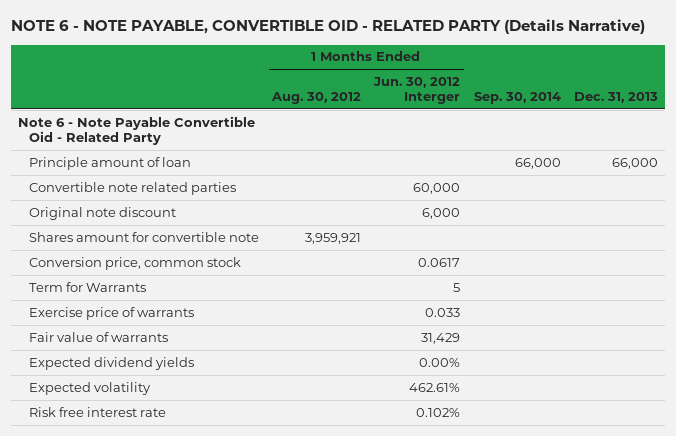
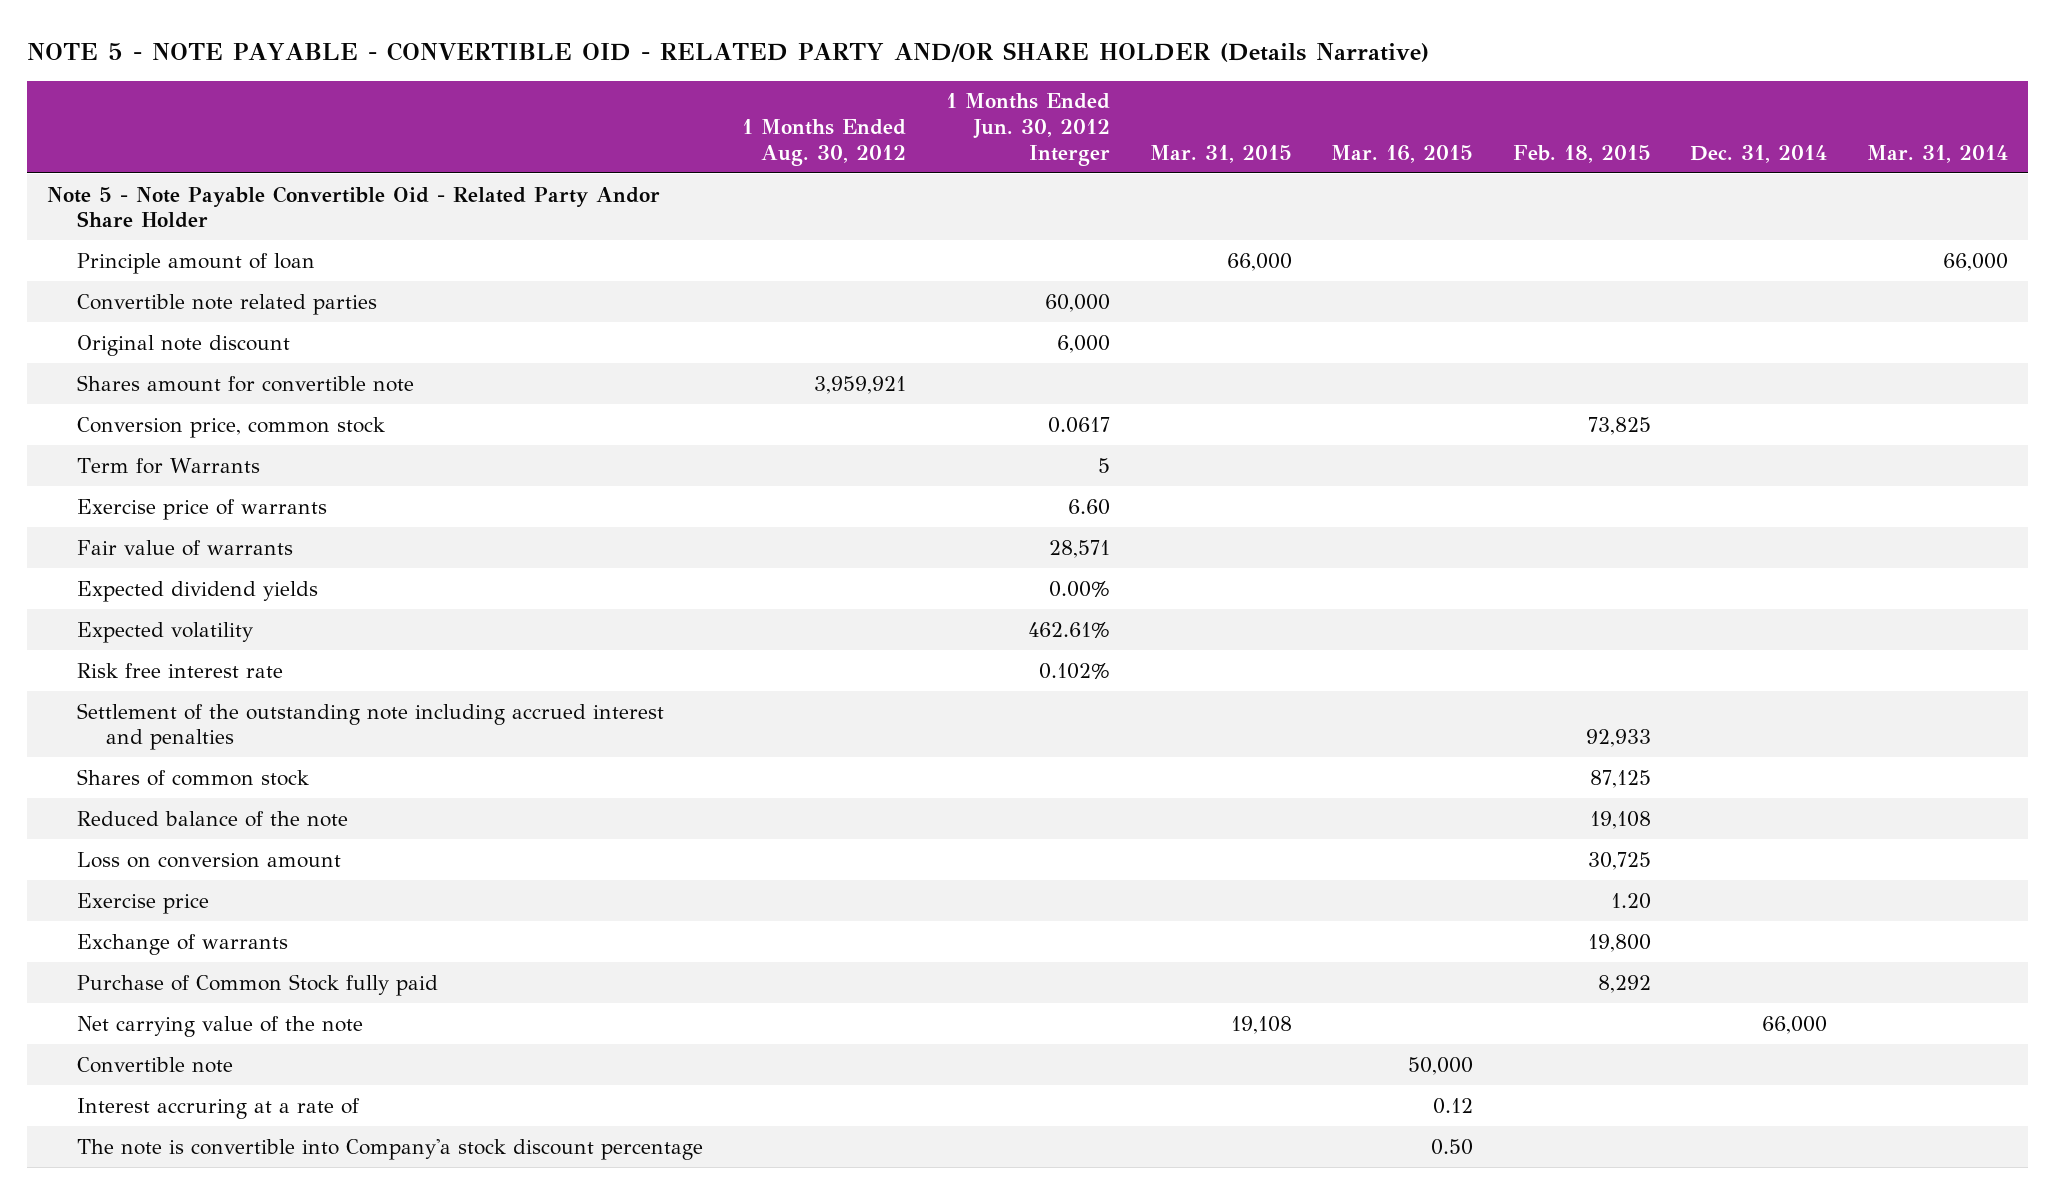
[10,19,645,35] NOTE 6 - NOTE PAYABLE, CONVERTIBLE OID - RELATED PARTY (Details Narrative) -> [27,41,1430,62] NOTE 5 - NOTE PAYABLE - CONVERTIBLE OID - RELATED PARTY AND/OR SHARE HOLDER (Details Narrative)
[473,92,561,105] Sep. 30, 2014 -> none
[574,92,659,104] Dec. 31, 2013 -> none
none -> [1149,144,1292,163] Mar. 31, 2015
none -> [1331,144,1474,163] Mar. 16, 2015
none -> [1512,144,1651,163] Feb. 18, 2015
none -> [1690,144,1828,163] Dec. 31, 2014
none -> [1866,144,2008,163] Mar. 31, 2014
[17,115,255,145] Note 6 - Note Payable Convertible Oid - Related Party -> [47,185,661,229] Note 5 - Note Payable Convertible Oid - Related Party Andor Share Holder
[425,307,461,317] 0.033 -> [1067,498,1110,515] 6.60
[421,332,461,344] 31,429 -> [1048,539,1110,558] 28,571
none -> [76,702,664,751] Settlement of the outstanding note including accrued interest and penalties
none -> [76,768,309,786] Shares of common stock
none -> [76,810,348,827] Reduced balance of the note
none -> [76,851,341,868] Loss on conversion amount
none -> [76,892,209,914] Exercise price
none -> [76,933,288,955] Exchange of warrants
none -> [76,973,438,996] Purchase of Common Stock fully paid
none -> [76,1015,363,1037] Net carrying value of the note
none -> [76,1056,233,1073] Convertible note
none -> [76,1097,360,1119] Interest accruring at a rate of
none -> [76,1138,703,1160] The note is convertible into Company'a stock discount percentage

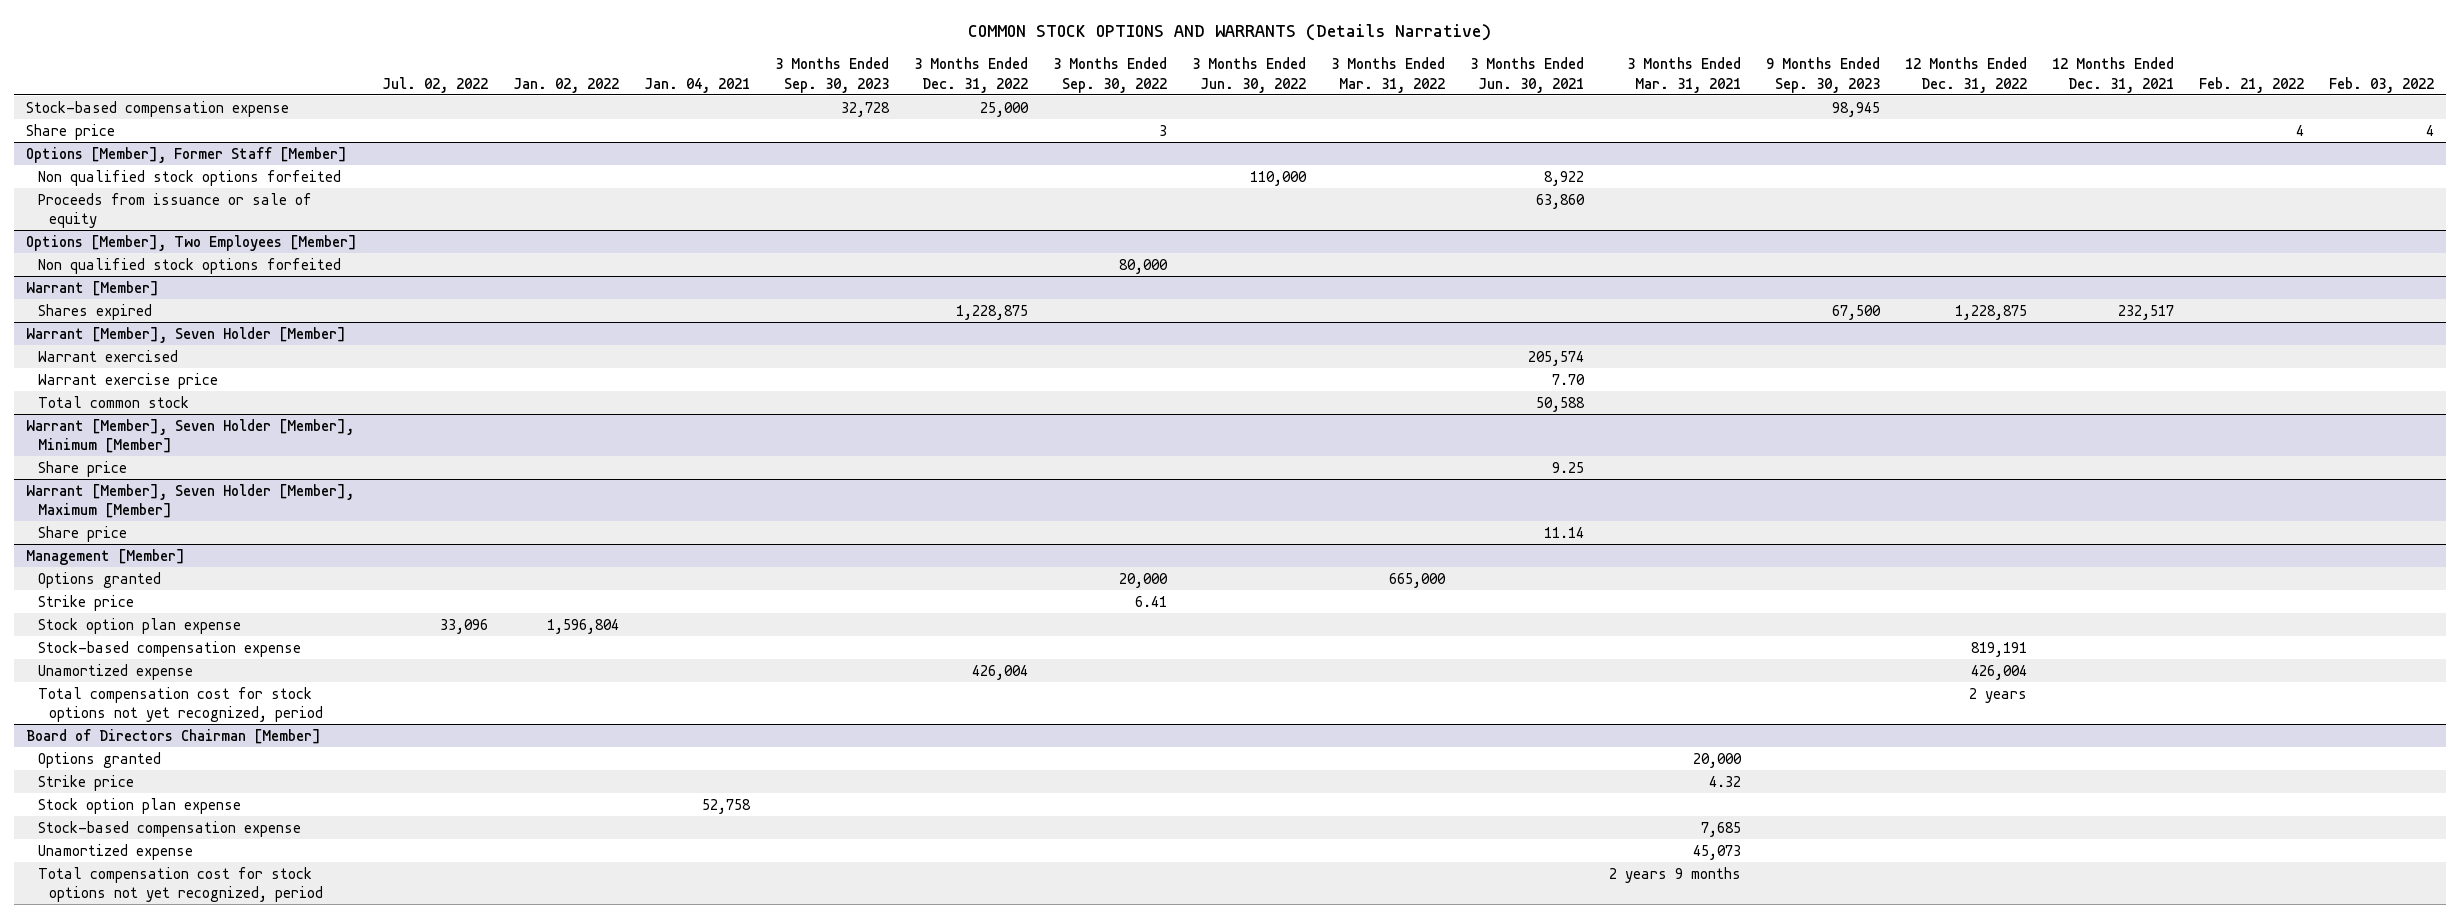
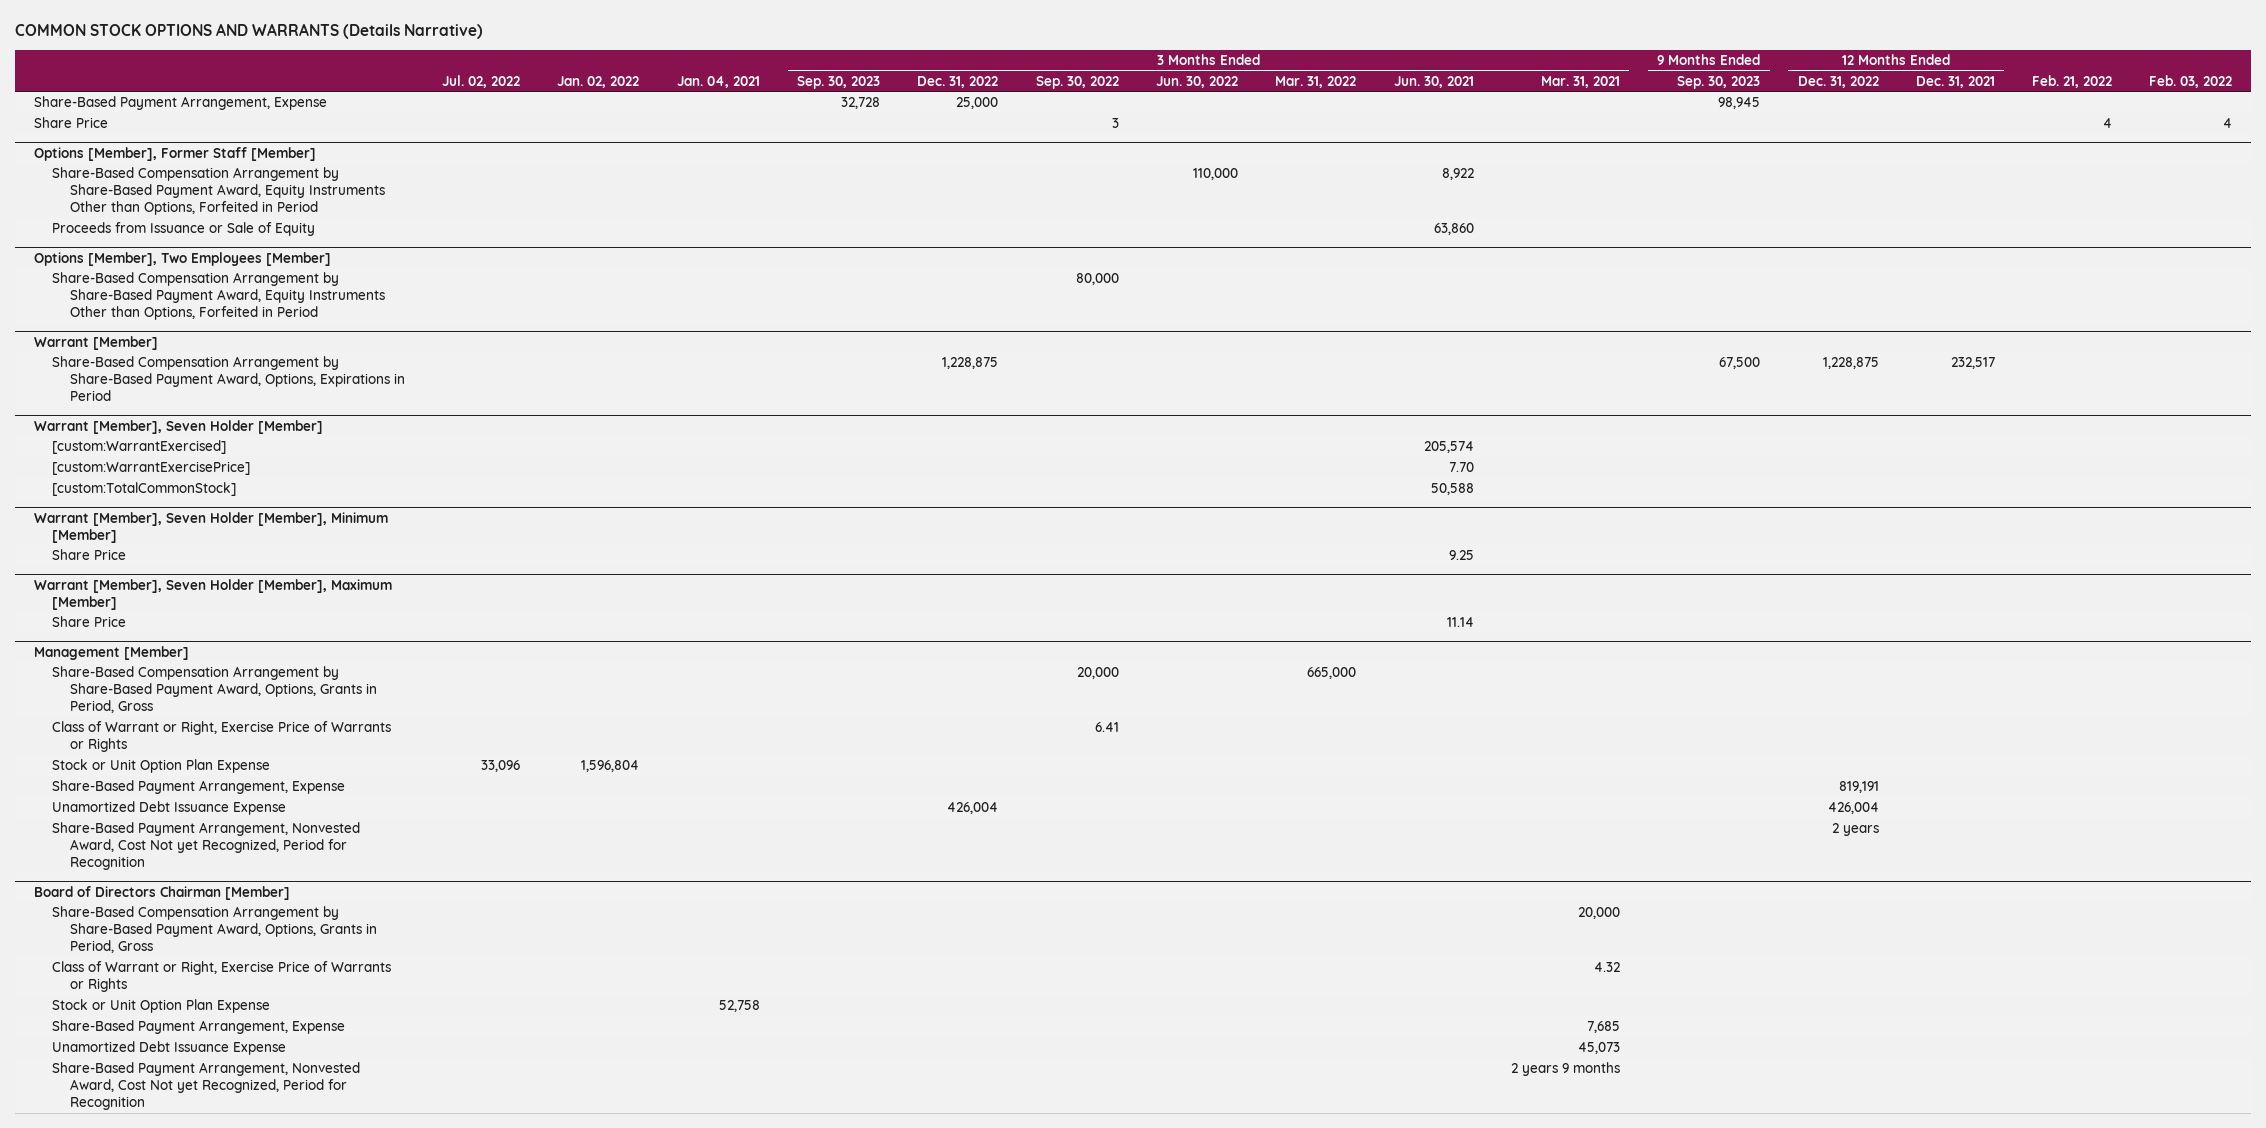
[26,100,290,117] Stock-based compensation expense -> [33,96,327,111] Share-Based Payment Arrangement, Expense
[26,123,116,140] Share price -> [33,117,108,129] Share Price
[37,169,341,186] Non qualified stock options forfeited -> [51,167,385,216] Share-Based Compensation Arrangement by Share-Based Payment Award, Equity Instruments Other than Options, Forfeited in Period
[37,192,312,229] Proceeds from issuance or sale of equity -> [51,222,315,237] Proceeds from Issuance or Sale of Equity
[37,257,341,274] Non qualified stock options forfeited -> [51,272,385,321] Share-Based Compensation Arrangement by Share-Based Payment Award, Equity Instruments Other than Options, Forfeited in Period
[37,303,152,320] Shares expired -> [51,356,405,402] Share-Based Compensation Arrangement by Share-Based Payment Award, Options, Expirations in Period
[37,349,178,362] Warrant exercised -> [51,440,226,455] [custom:WarrantExercised]
[37,372,218,389] Warrant exercise price -> [51,461,250,476] [custom:WarrantExercisePrice]
[37,395,189,408] Total common stock -> [51,482,236,497] [custom:TotalCommonStock]
[37,460,127,477] Share price -> [51,549,126,561] Share Price
[37,525,127,542] Share price -> [51,616,126,628] Share Price
[37,571,161,588] Options granted -> [51,666,377,714] Share-Based Compensation Arrangement by Share-Based Payment Award, Options, Grants in Period, Gross
[37,594,134,611] Strike price -> [51,721,391,753] Class of Warrant or Right, Exercise Price of Warrants or Rights
[37,617,241,634] Stock option plan expense -> [51,759,270,774] Stock or Unit Option Plan Expense
[37,640,301,657] Stock-based compensation expense -> [51,780,345,795] Share-Based Payment Arrangement, Expense
[37,663,193,680] Unamortized expense -> [51,801,286,816] Unamortized Debt Issuance Expense
[37,686,324,723] Total compensation cost for stock options not yet recognized, period -> [51,822,360,871] Share-Based Payment Arrangement, Nonvested Award, Cost Not yet Recognized, Period for Recognition
[37,751,161,768] Options granted -> [51,906,377,954] Share-Based Compensation Arrangement by Share-Based Payment Award, Options, Grants in Period, Gross
[37,774,134,791] Strike price -> [51,961,391,993] Class of Warrant or Right, Exercise Price of Warrants or Rights
[37,797,241,814] Stock option plan expense -> [51,999,270,1014] Stock or Unit Option Plan Expense
[37,820,301,837] Stock-based compensation expense -> [51,1020,345,1035] Share-Based Payment Arrangement, Expense
[37,843,193,860] Unamortized expense -> [51,1041,286,1056] Unamortized Debt Issuance Expense
[37,866,324,903] Total compensation cost for stock options not yet recognized, period -> [51,1062,360,1111] Share-Based Payment Arrangement, Nonvested Award, Cost Not yet Recognized, Period for Recognition

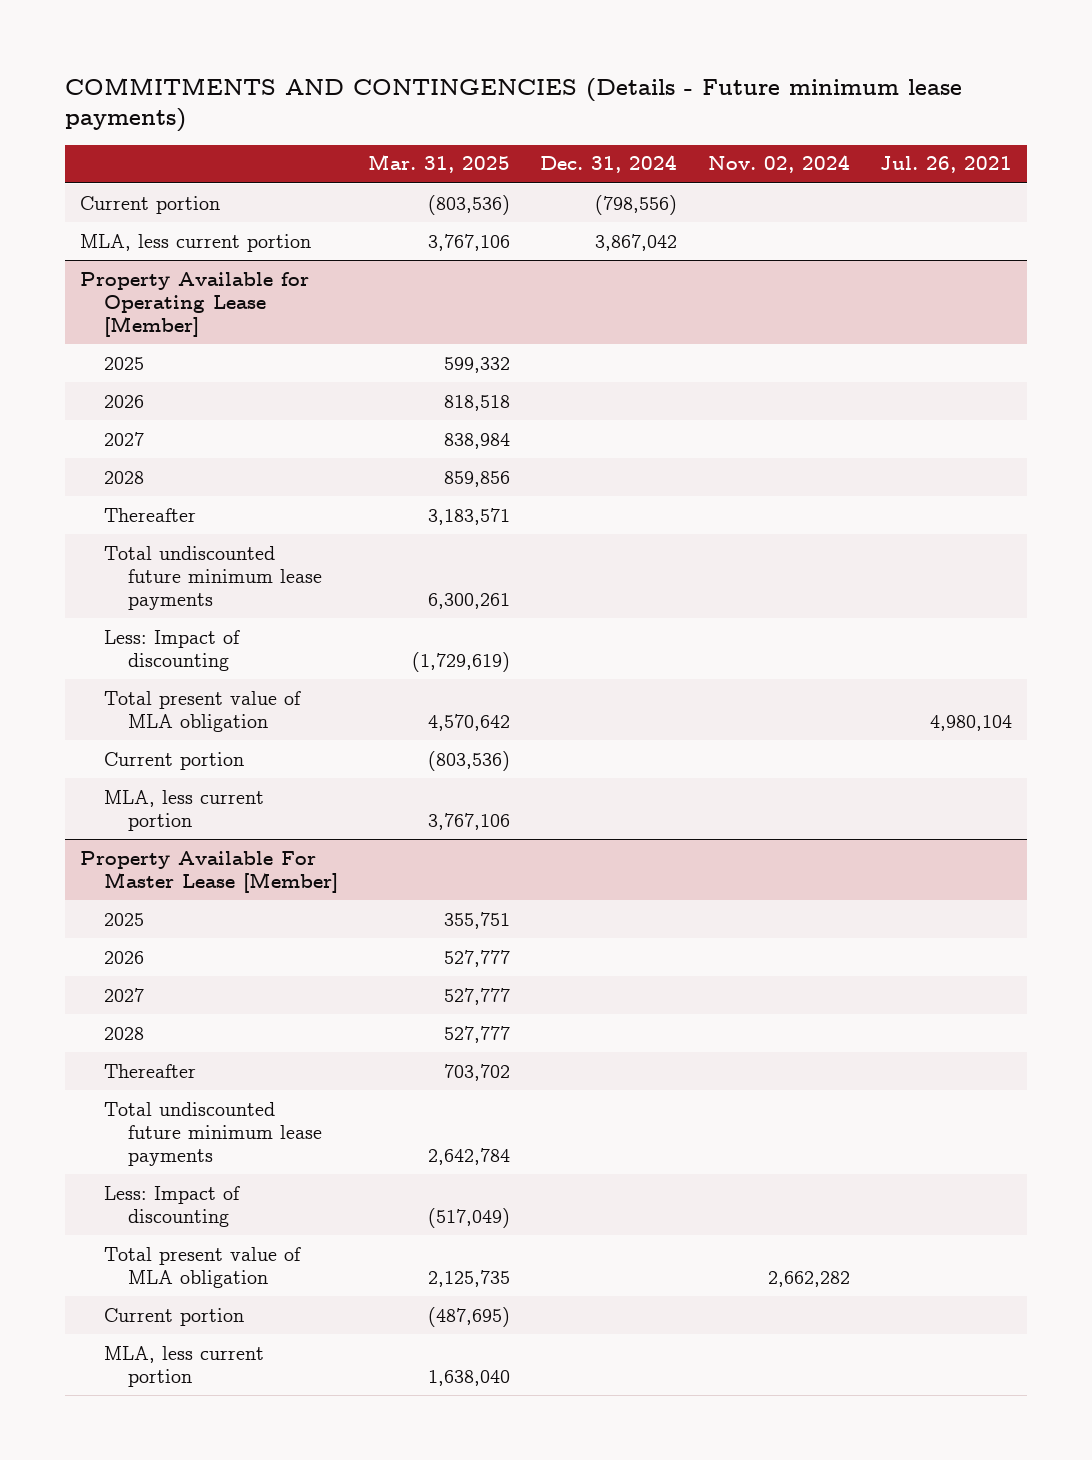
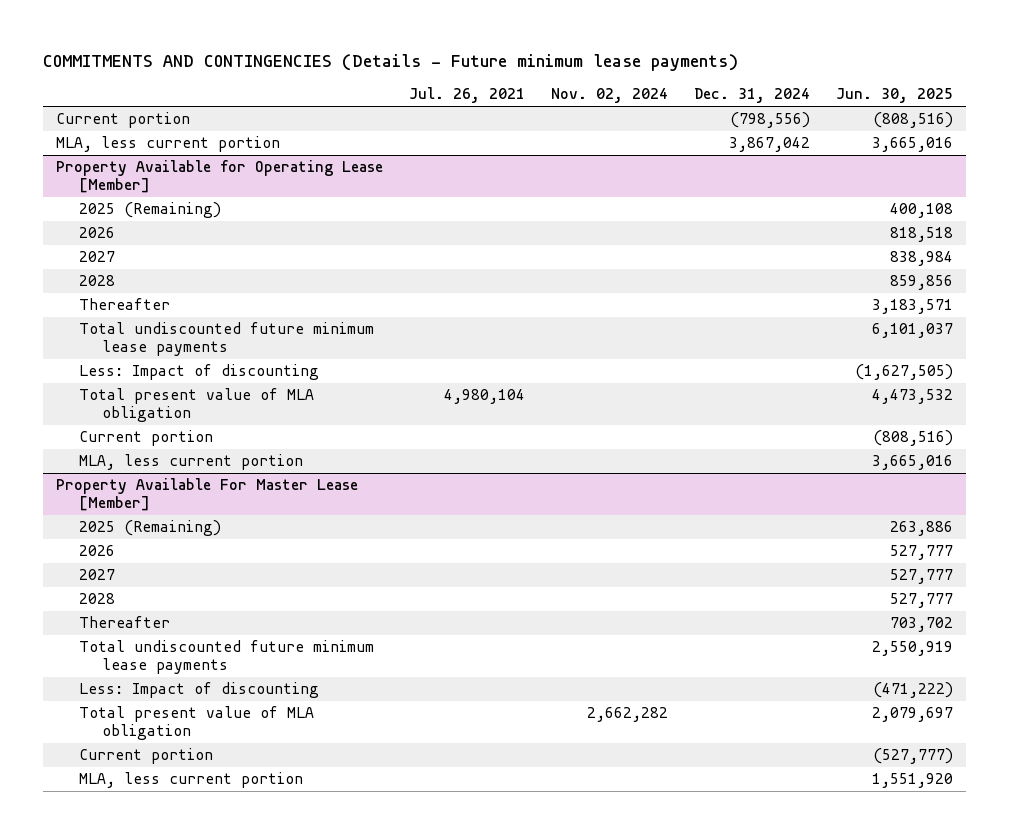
[368,154,511,174] Mar. 31, 2025 -> none
none -> [836,88,954,104] Jun. 30, 2025
[103,356,144,370] 2025 -> [79,202,222,219] 2025 (Remaining)
[103,912,144,926] 2025 -> [79,520,222,537] 2025 (Remaining)

